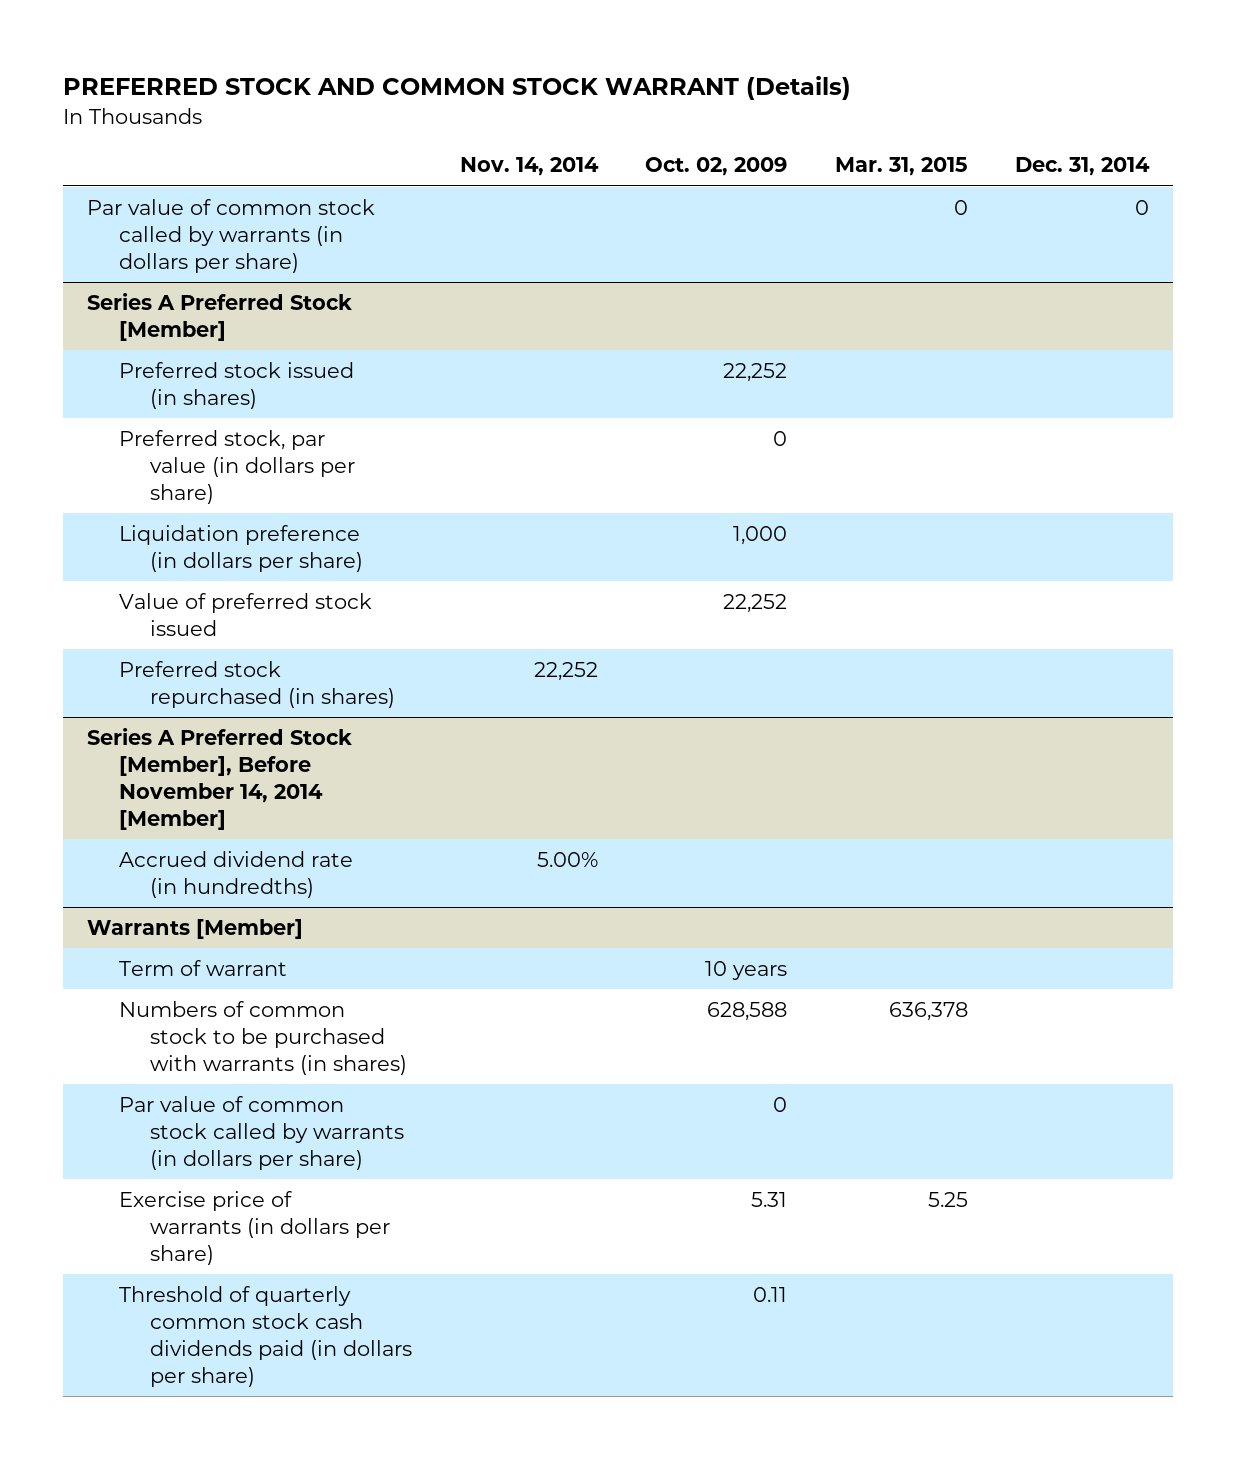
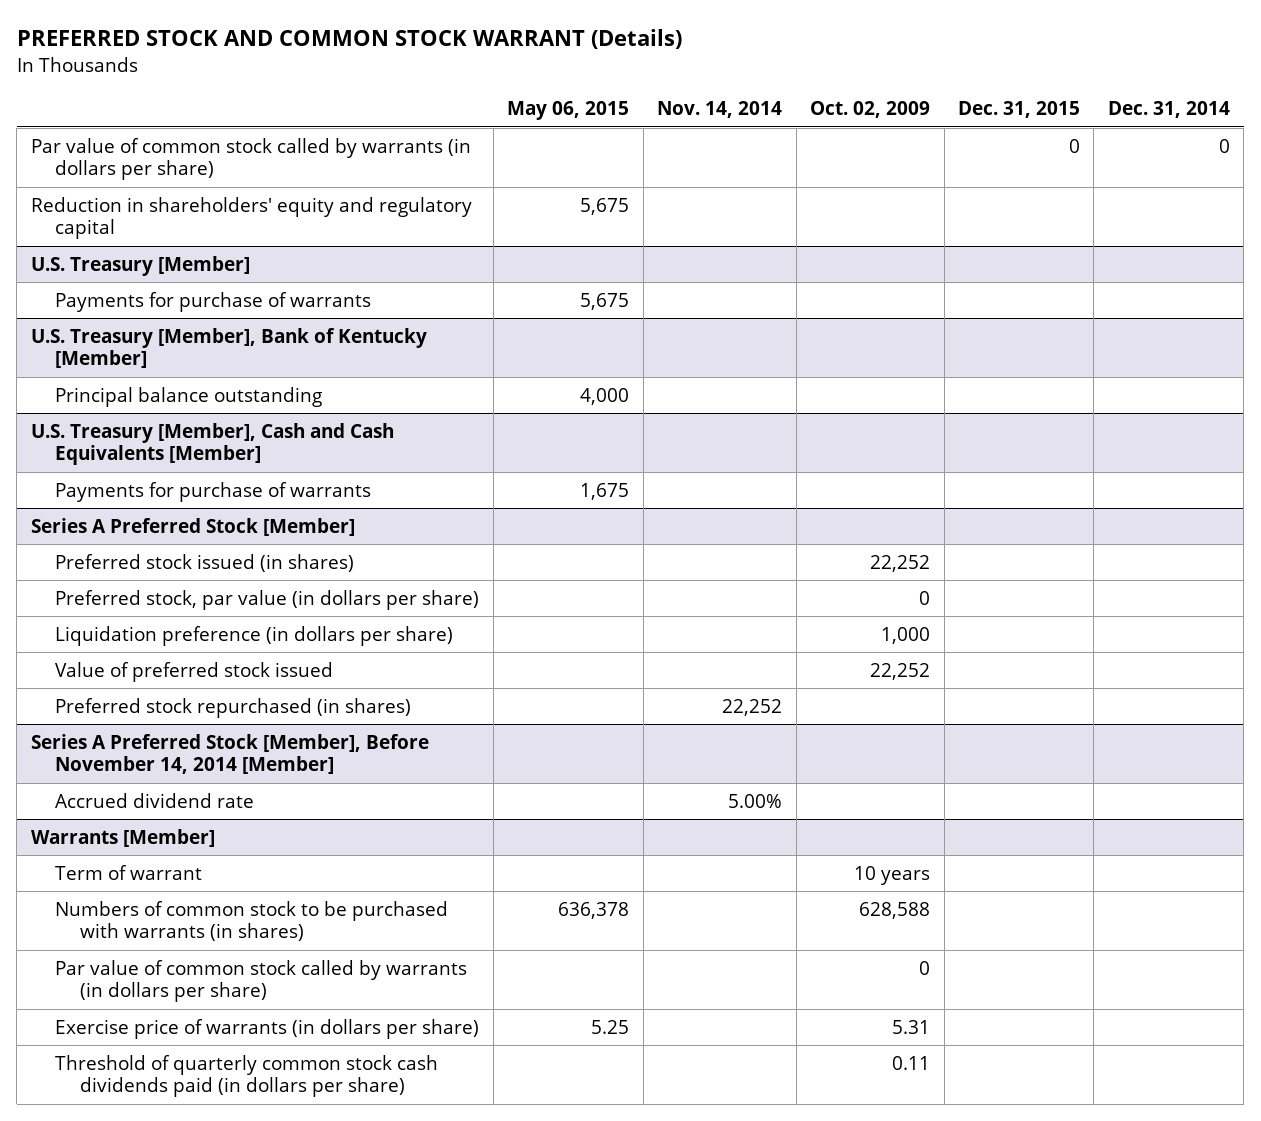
[834,157,968,177] Mar. 31, 2015 -> none
none -> [507,101,630,121] May 06, 2015
none -> [958,101,1081,119] Dec. 31, 2015
none -> [30,196,472,240] Reduction in shareholders' equity and regulatory capital
none -> [30,255,250,276] U.S. Treasury [Member]
none -> [55,291,372,312] Payments for purchase of warrants
none -> [30,327,427,369] U.S. Treasury [Member], Bank of Kentucky [Member]
none -> [55,386,323,407] Principal balance outstanding
none -> [30,422,394,466] U.S. Treasury [Member], Cash and Cash Equivalents [Member]
none -> [55,481,372,502] Payments for purchase of warrants
[118,850,353,898] Accrued dividend rate (in hundredths) -> [55,792,255,808] Accrued dividend rate

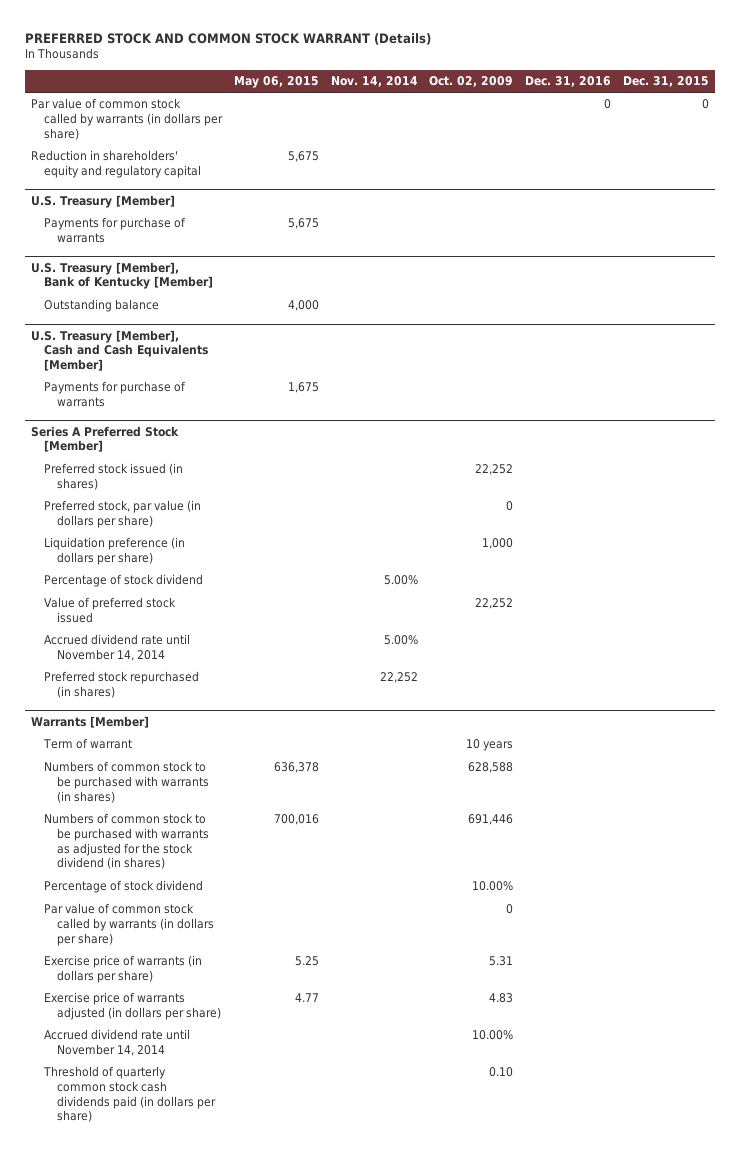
[1107,101,1230,119] Dec. 31, 2014 -> none
none -> [525,75,612,87] Dec. 31, 2016
[55,386,323,407] Principal balance outstanding -> [43,299,159,313] Outstanding balance
none -> [43,574,203,588] Percentage of stock dividend
none -> [43,634,190,662] Accrued dividend rate until November 14, 2014
[30,733,429,775] Series A Preferred Stock [Member], Before November 14, 2014 [Member] -> none
[55,792,255,808] Accrued dividend rate -> none
none -> [43,813,209,870] Numbers of common stock to be purchased with warrants as adjusted for the stock dividend (in shares)
none -> [43,880,203,894] Percentage of stock dividend
none -> [43,992,221,1021] Exercise price of warrants adjusted (in dollars per share)
none -> [43,1029,190,1057] Accrued dividend rate until November 14, 2014
[892,1055,931,1070] 0.11 -> [489,1067,514,1078] 0.10

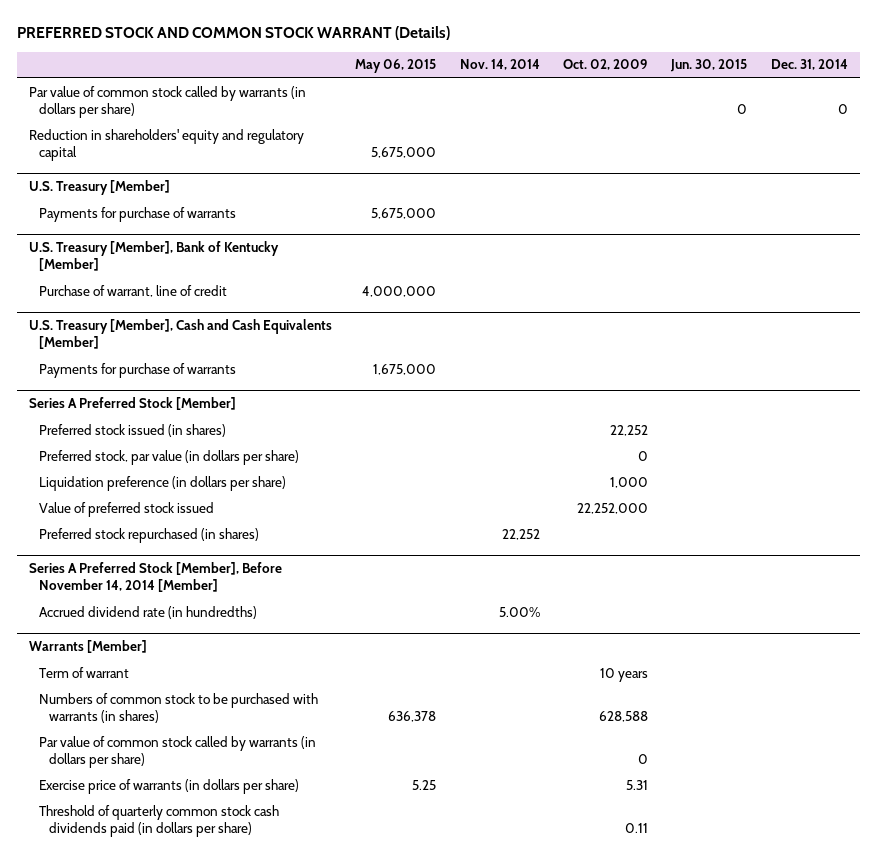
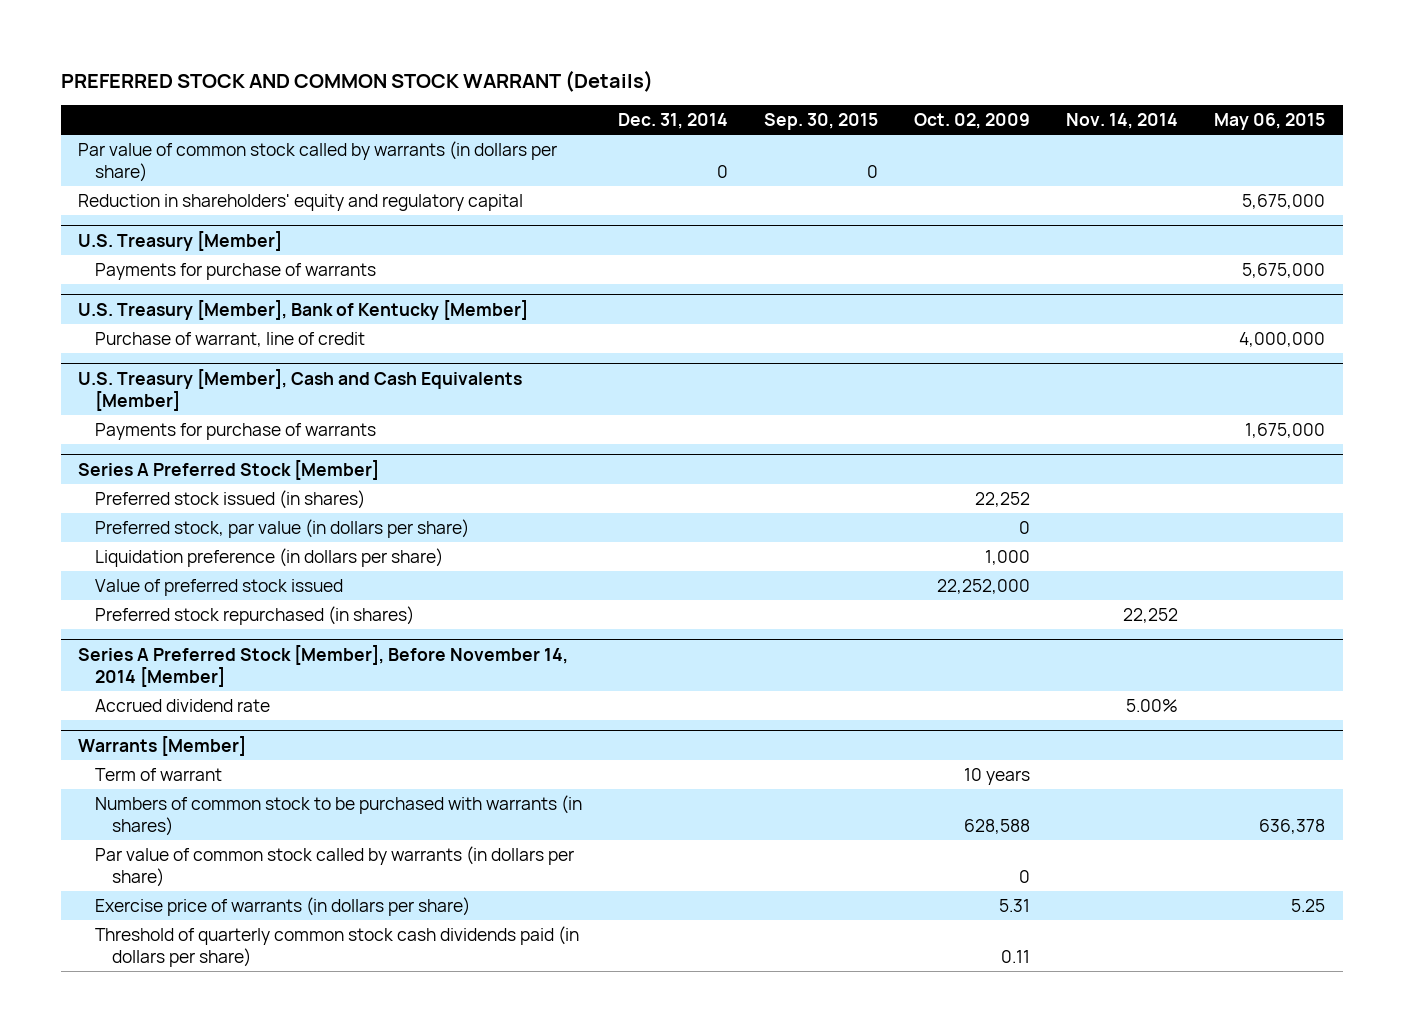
[670,59,748,73] Jun. 30, 2015 -> none
none -> [763,113,878,131] Sep. 30, 2015
[39,605,258,619] Accrued dividend rate (in hundredths) -> [95,698,271,712] Accrued dividend rate

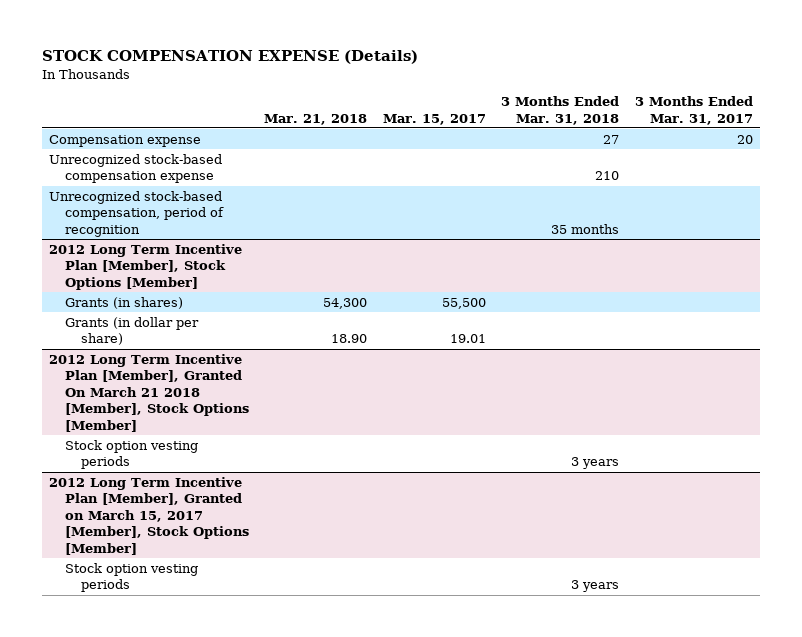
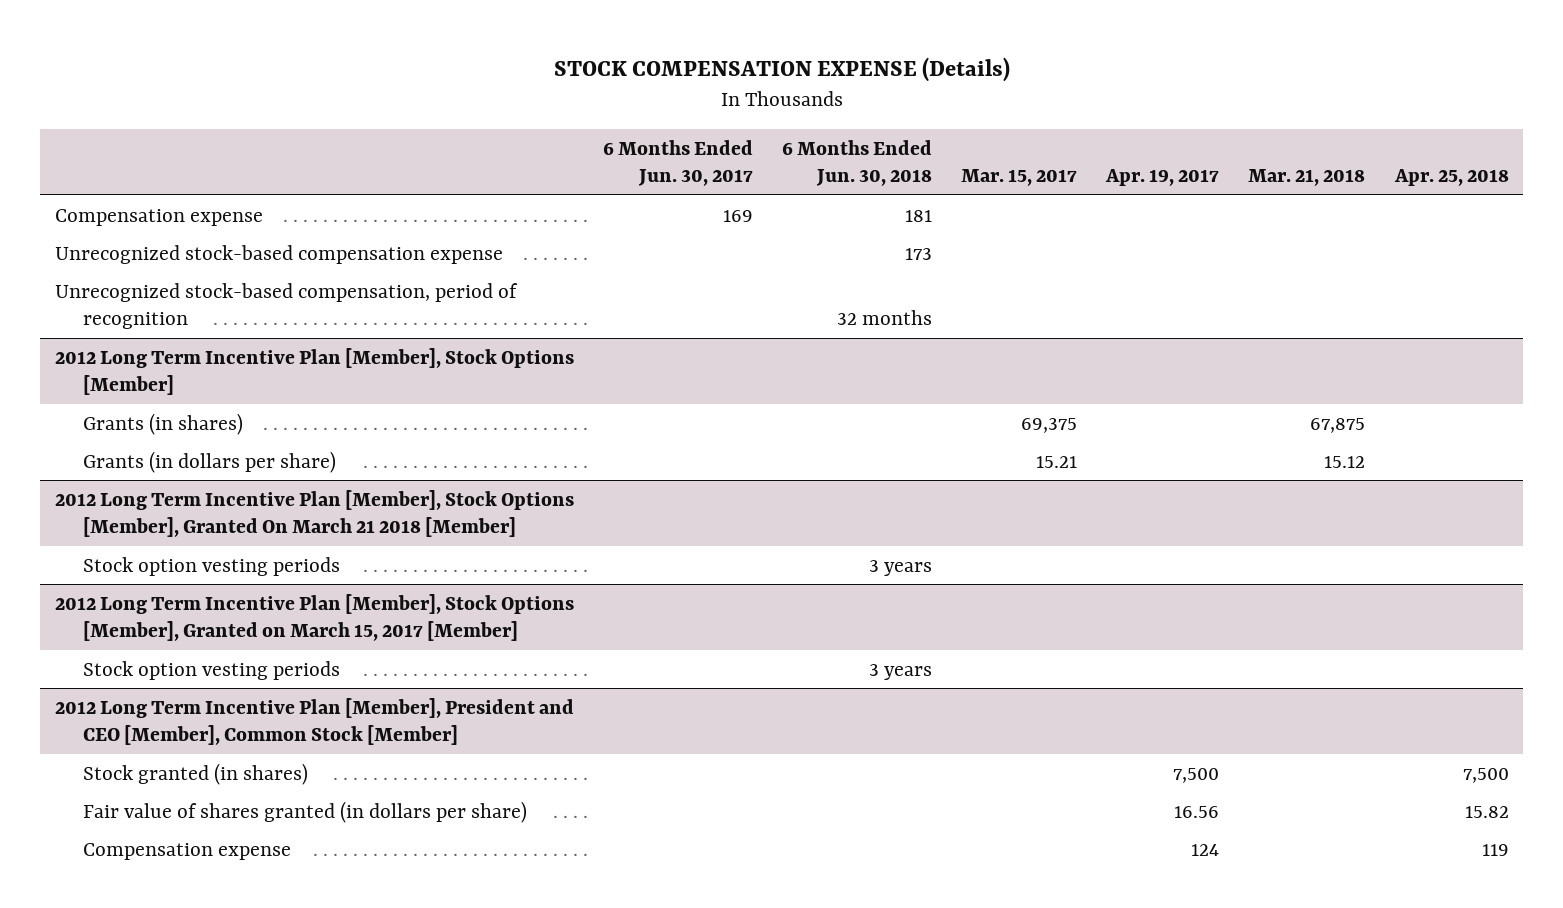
[501,96,620,125] 3 Months Ended Mar. 31, 2018 -> none
[634,96,753,125] 3 Months Ended Mar. 31, 2017 -> none
none -> [602,139,753,187] 6 Months Ended Jun. 30, 2017
none -> [782,139,933,187] 6 Months Ended Jun. 30, 2018
none -> [1105,169,1220,187] Apr. 19, 2017
none -> [1393,169,1509,187] Apr. 25, 2018
[323,297,368,309] 54,300 -> [1310,417,1366,433] 67,875
[441,297,486,309] 55,500 -> [1021,417,1078,433] 69,375
[65,316,200,346] Grants (in dollar per share) -> [83,450,337,473] Grants (in dollars per share)
[331,334,368,344] 18.90 -> [1324,455,1366,468] 15.12
[449,334,486,344] 19.01 -> [1036,455,1078,468] 15.21
[49,353,250,432] 2012 Long Term Incentive Plan [Member], Granted On March 21 2018 [Member], Stock Options [Member] -> [54,489,574,538] 2012 Long Term Incentive Plan [Member], Stock Options [Member], Granted On March 21 2018 [Member]
[49,476,250,555] 2012 Long Term Incentive Plan [Member], Granted on March 15, 2017 [Member], Stock Options [Member] -> [54,593,574,642] 2012 Long Term Incentive Plan [Member], Stock Options [Member], Granted on March 15, 2017 [Member]
none -> [54,697,574,746] 2012 Long Term Incentive Plan [Member], President and CEO [Member], Common Stock [Member]
none -> [83,762,309,785] Stock granted (in shares)
none -> [83,800,528,823] Fair value of shares granted (in dollars per share)
none -> [83,842,292,860] Compensation expense

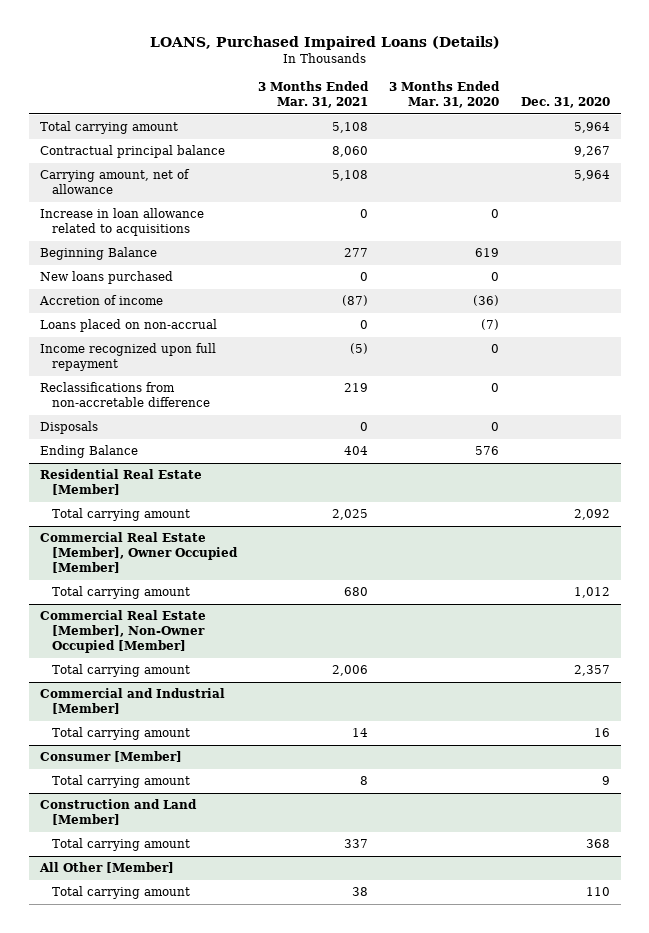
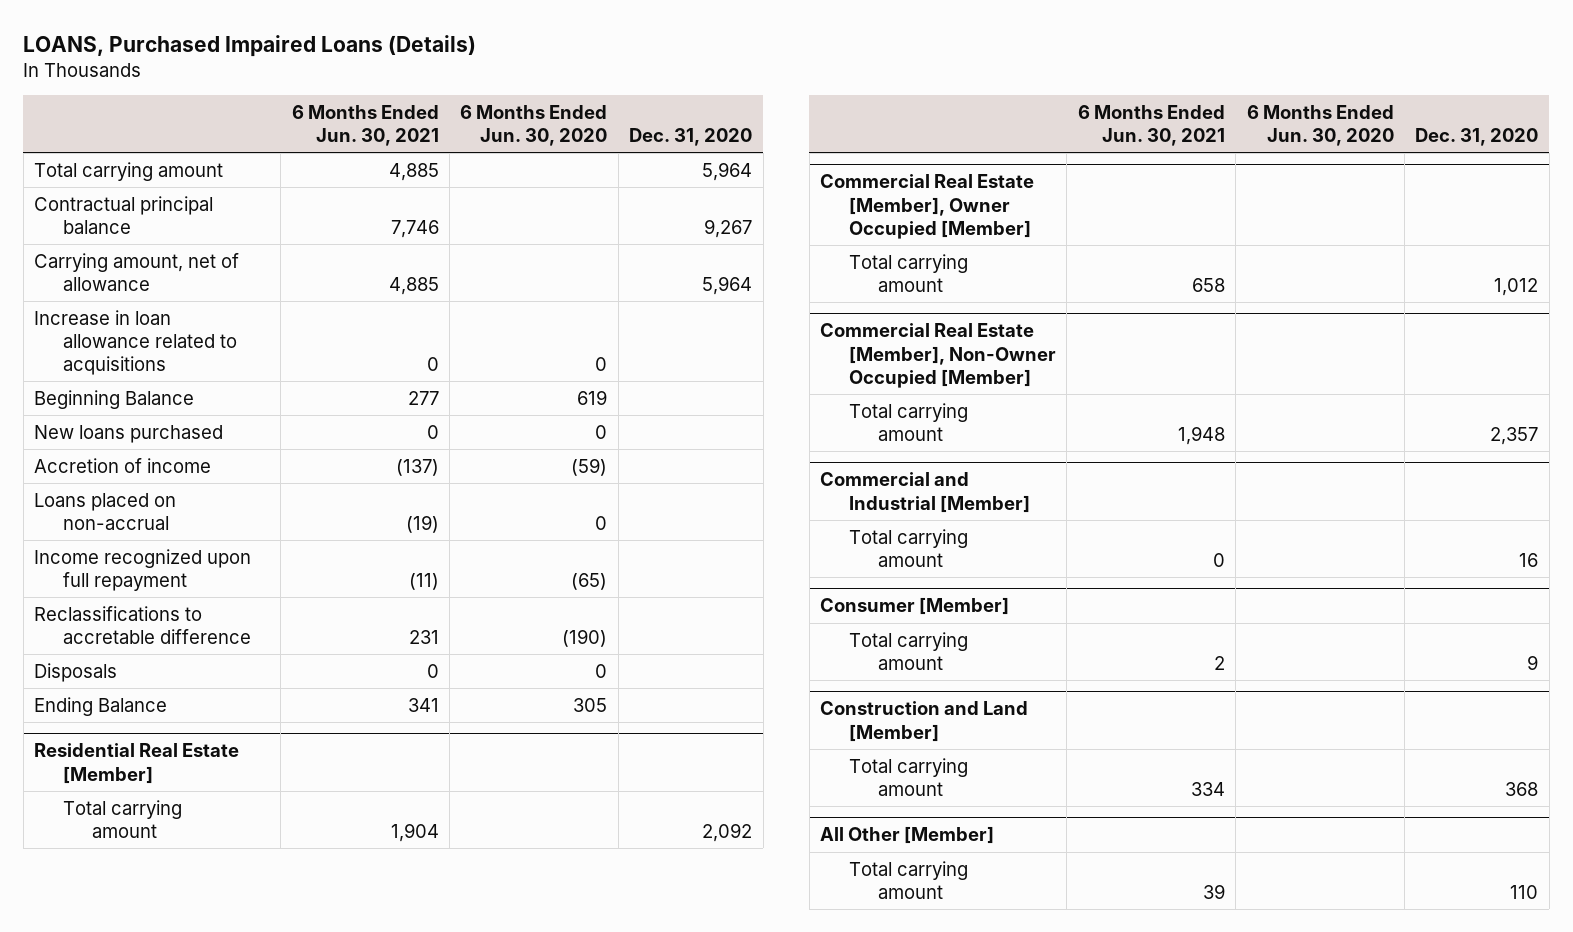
[258,81,370,109] 3 Months Ended Mar. 31, 2021 -> none
[389,81,501,109] 3 Months Ended Mar. 31, 2020 -> none
none -> [291,104,439,147] 6 Months Ended Jun. 30, 2021
none -> [460,104,608,147] 6 Months Ended Jun. 30, 2020
[39,382,210,408] Reclassifications from non-accretable difference -> [34,605,251,644] Reclassifications to accretable difference

